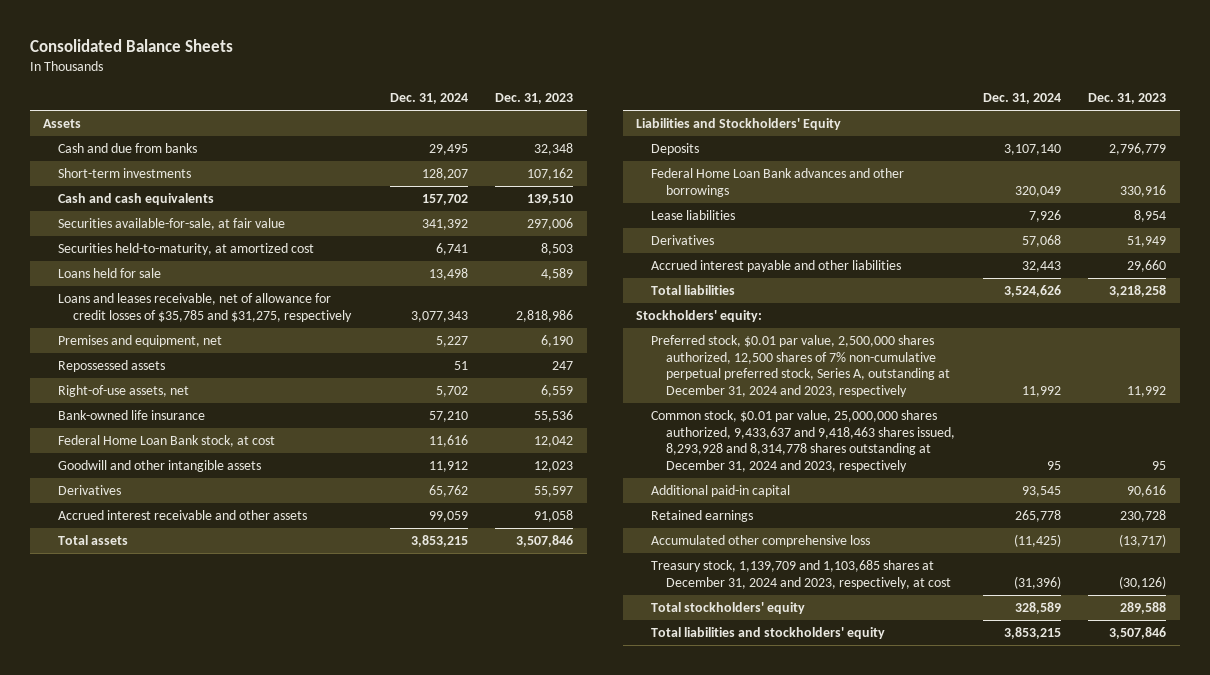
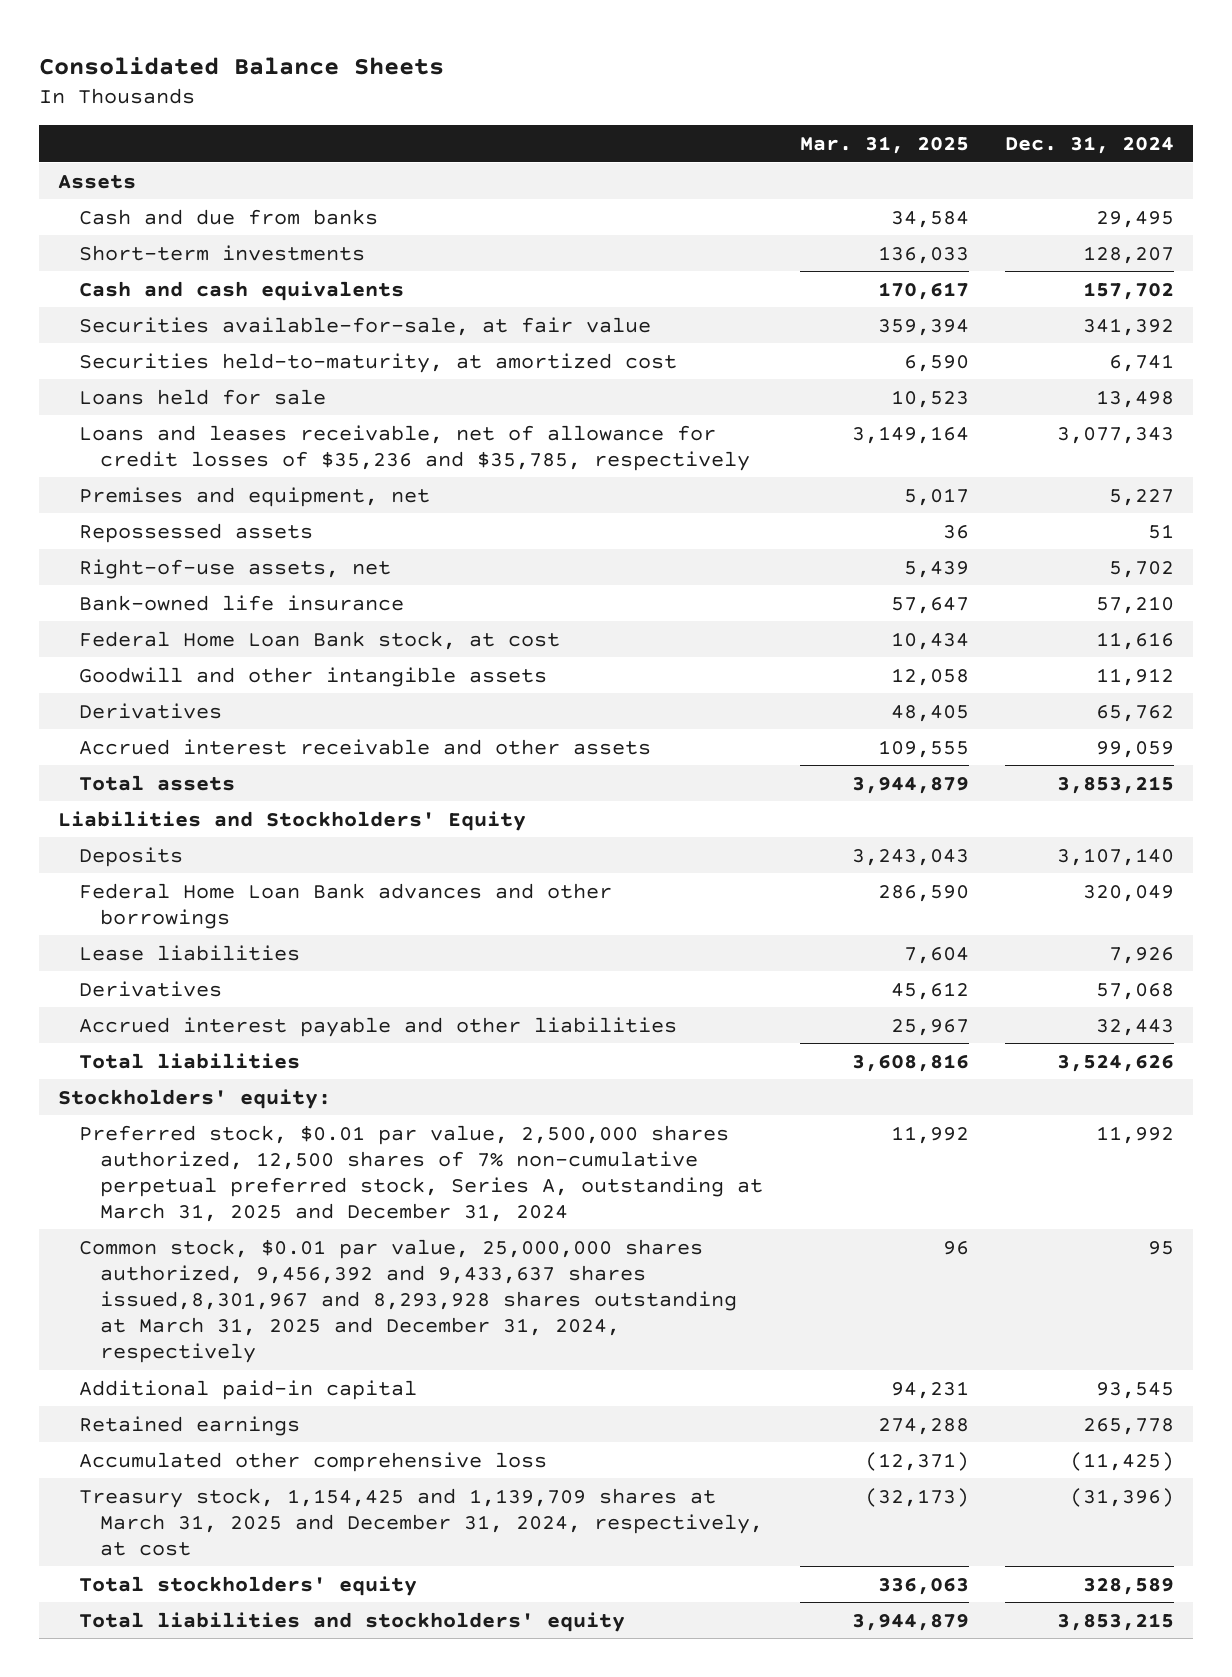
[495,93,574,105] Dec. 31, 2023 -> none
none -> [799,135,969,154] Mar. 31, 2025
[58,293,353,322] Loans and leases receivable, net of allowance for credit losses of $35,785 and $31,275, respectively -> [78,424,750,471] Loans and leases receivable, net of allowance for credit losses of $35,236 and $35,785, respectively
[651,335,951,397] Preferred stock, $0.01 par value, 2,500,000 shares authorized, 12,500 shares of 7% non-cumulative perpetual preferred stock, Series A, outstanding at December 31, 2024 and 2023, respectively -> [78,1124,763,1222] Preferred stock, $0.01 par value, 2,500,000 shares authorized, 12,500 shares of 7% non-cumulative perpetual preferred stock, Series A, outstanding at March 31, 2025 and December 31, 2024
[651,410,956,472] Common stock, $0.01 par value, 25,000,000 shares authorized, 9,433,637 and 9,418,463 shares issued, 8,293,928 and 8,314,778 shares outstanding at December 31, 2024 and 2023, respectively -> [78,1238,737,1363] Common stock, $0.01 par value, 25,000,000 shares authorized, 9,456,392 and 9,433,637 shares issued,8,301,967 and 8,293,928 shares outstanding at March 31, 2025 and December 31, 2024, respectively
[651,560,952,589] Treasury stock, 1,139,709 and 1,103,685 shares at December 31, 2024 and 2023, respectively, at cost -> [78,1487,763,1556] Treasury stock, 1,154,425 and 1,139,709 shares at March 31, 2025 and December 31, 2024, respectively, at cost

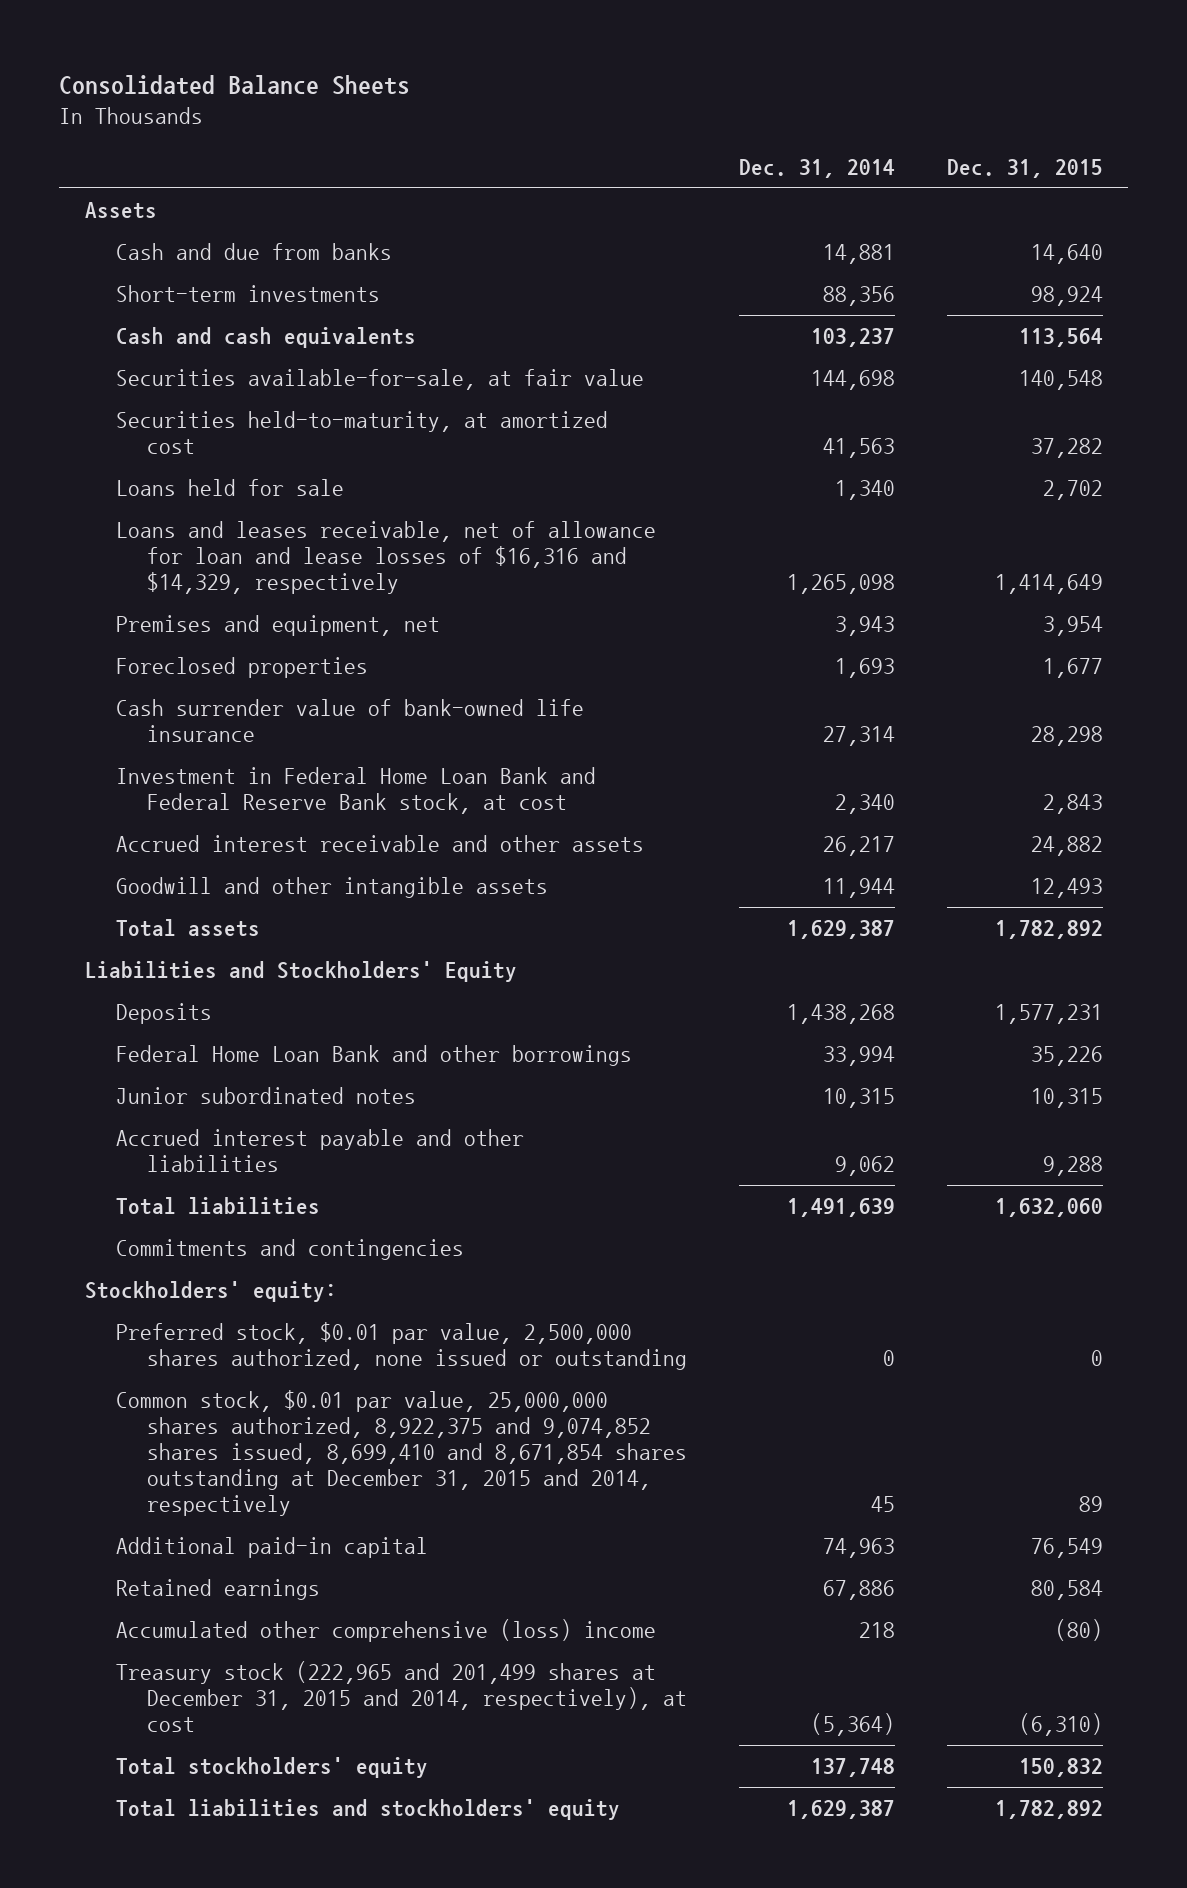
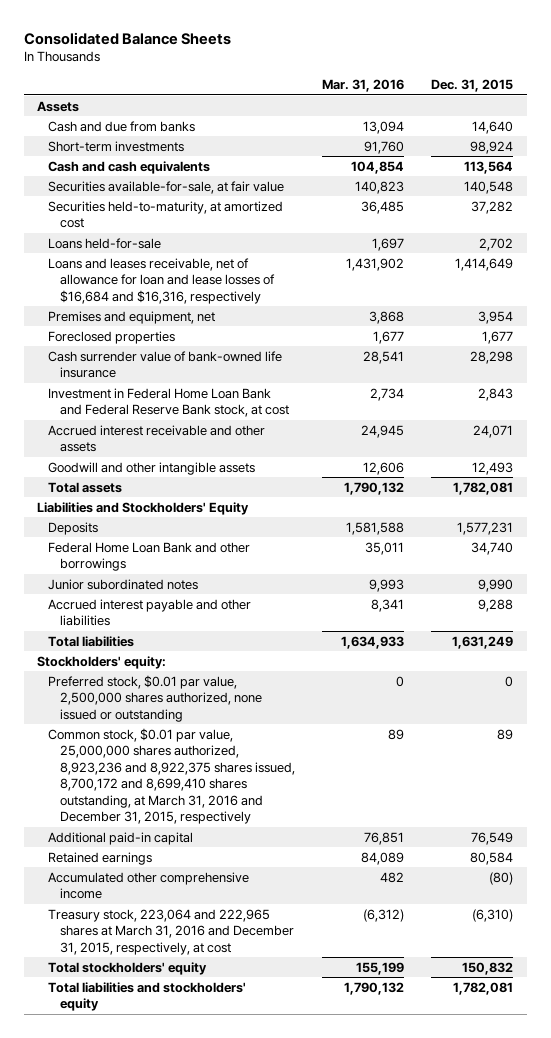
[738,158,895,178] Dec. 31, 2014 -> none
none -> [321,79,404,93] Mar. 31, 2016
[115,479,344,497] Loans held for sale -> [48,237,162,249] Loans held-for-sale
[115,521,656,595] Loans and leases receivable, net of allowance for loan and lease losses of $16,316 and $14,329, respectively -> [48,257,275,304] Loans and leases receivable, net of allowance for loan and lease losses of $16,684 and $16,316, respectively
[1030,836,1103,857] 24,882 -> [473,424,514,438] 24,071
[994,920,1103,940] 1,782,892 -> [453,481,514,495] 1,782,081
[1030,1046,1103,1067] 35,226 -> [471,541,514,555] 34,740
[1030,1088,1103,1109] 10,315 -> [478,578,514,592] 9,990
[115,1239,464,1261] Commitments and contingencies -> none
[994,1198,1103,1218] 1,632,060 -> [452,635,514,649] 1,631,249
[115,1390,688,1517] Common stock, $0.01 par value, 25,000,000 shares authorized, 8,922,375 and 9,074,852 shares issued, 8,699,410 and 8,671,854 shares outstanding at December 31, 2015 and 2014, respectively -> [48,727,295,825] Common stock, $0.01 par value, 25,000,000 shares authorized, 8,923,236 and 8,922,375 shares issued, 8,700,172 and 8,699,410 shares outstanding, at March 31, 2016 and December 31, 2015, respectively
[115,1619,656,1643] Accumulated other comprehensive (loss) income -> [48,871,250,900] Accumulated other comprehensive income
[115,1661,688,1733] Treasury stock (222,965 and 201,499 shares at December 31, 2015 and 2014, respectively), at cost -> [48,908,294,955] Treasury stock, 223,064 and 222,965 shares at March 31, 2016 and December 31, 2015, respectively, at cost
[994,1800,1103,1820] 1,782,892 -> [453,981,514,995] 1,782,081

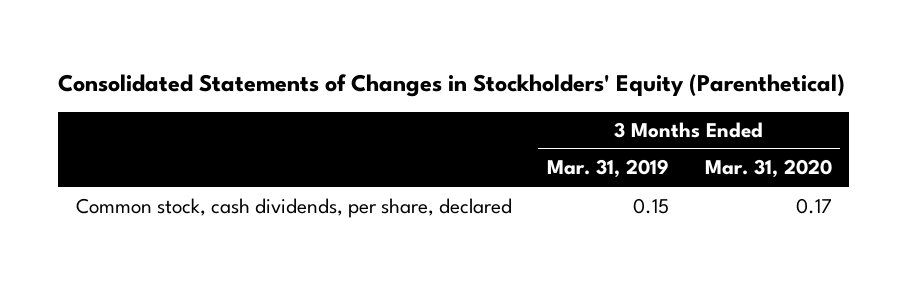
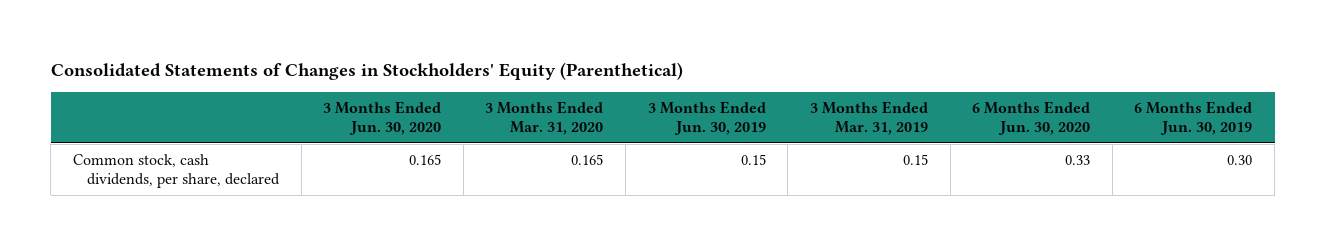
none -> [323,100,442,135] 3 Months Ended Jun. 30, 2020
none -> [647,100,766,135] 3 Months Ended Jun. 30, 2019
none -> [972,100,1091,135] 6 Months Ended Jun. 30, 2020
none -> [1134,100,1253,135] 6 Months Ended Jun. 30, 2019
[795,197,832,214] 0.17 -> [571,154,604,166] 0.165

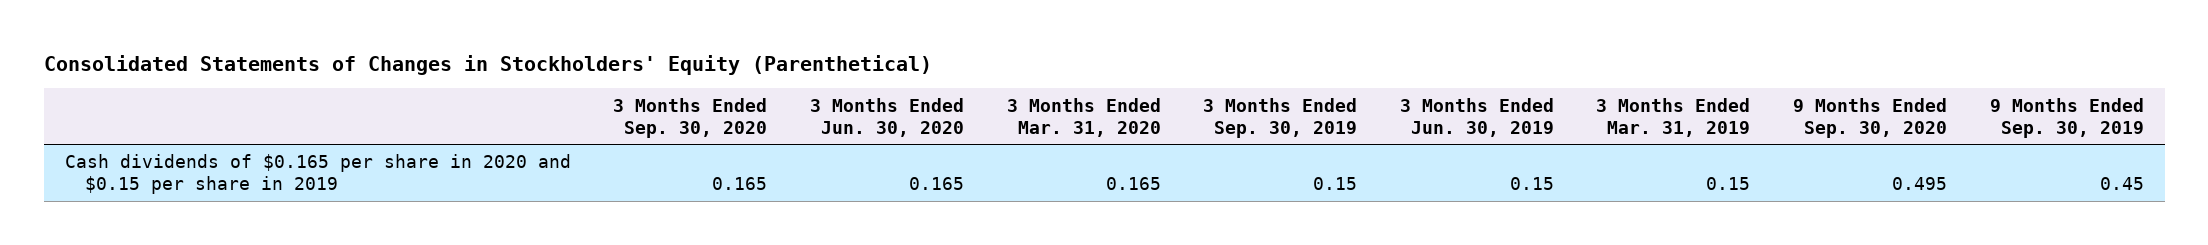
[972,100,1091,135] 6 Months Ended Jun. 30, 2020 -> none
[1134,100,1253,135] 6 Months Ended Jun. 30, 2019 -> none
none -> [613,97,768,138] 3 Months Ended Sep. 30, 2020
none -> [1203,97,1358,138] 3 Months Ended Sep. 30, 2019
none -> [1792,97,1947,138] 9 Months Ended Sep. 30, 2020
none -> [1989,97,2144,138] 9 Months Ended Sep. 30, 2019
[72,154,280,189] Common stock, cash dividends, per share, declared -> [64,154,571,195] Cash dividends of $0.165 per share in 2020 and $0.15 per share in 2019

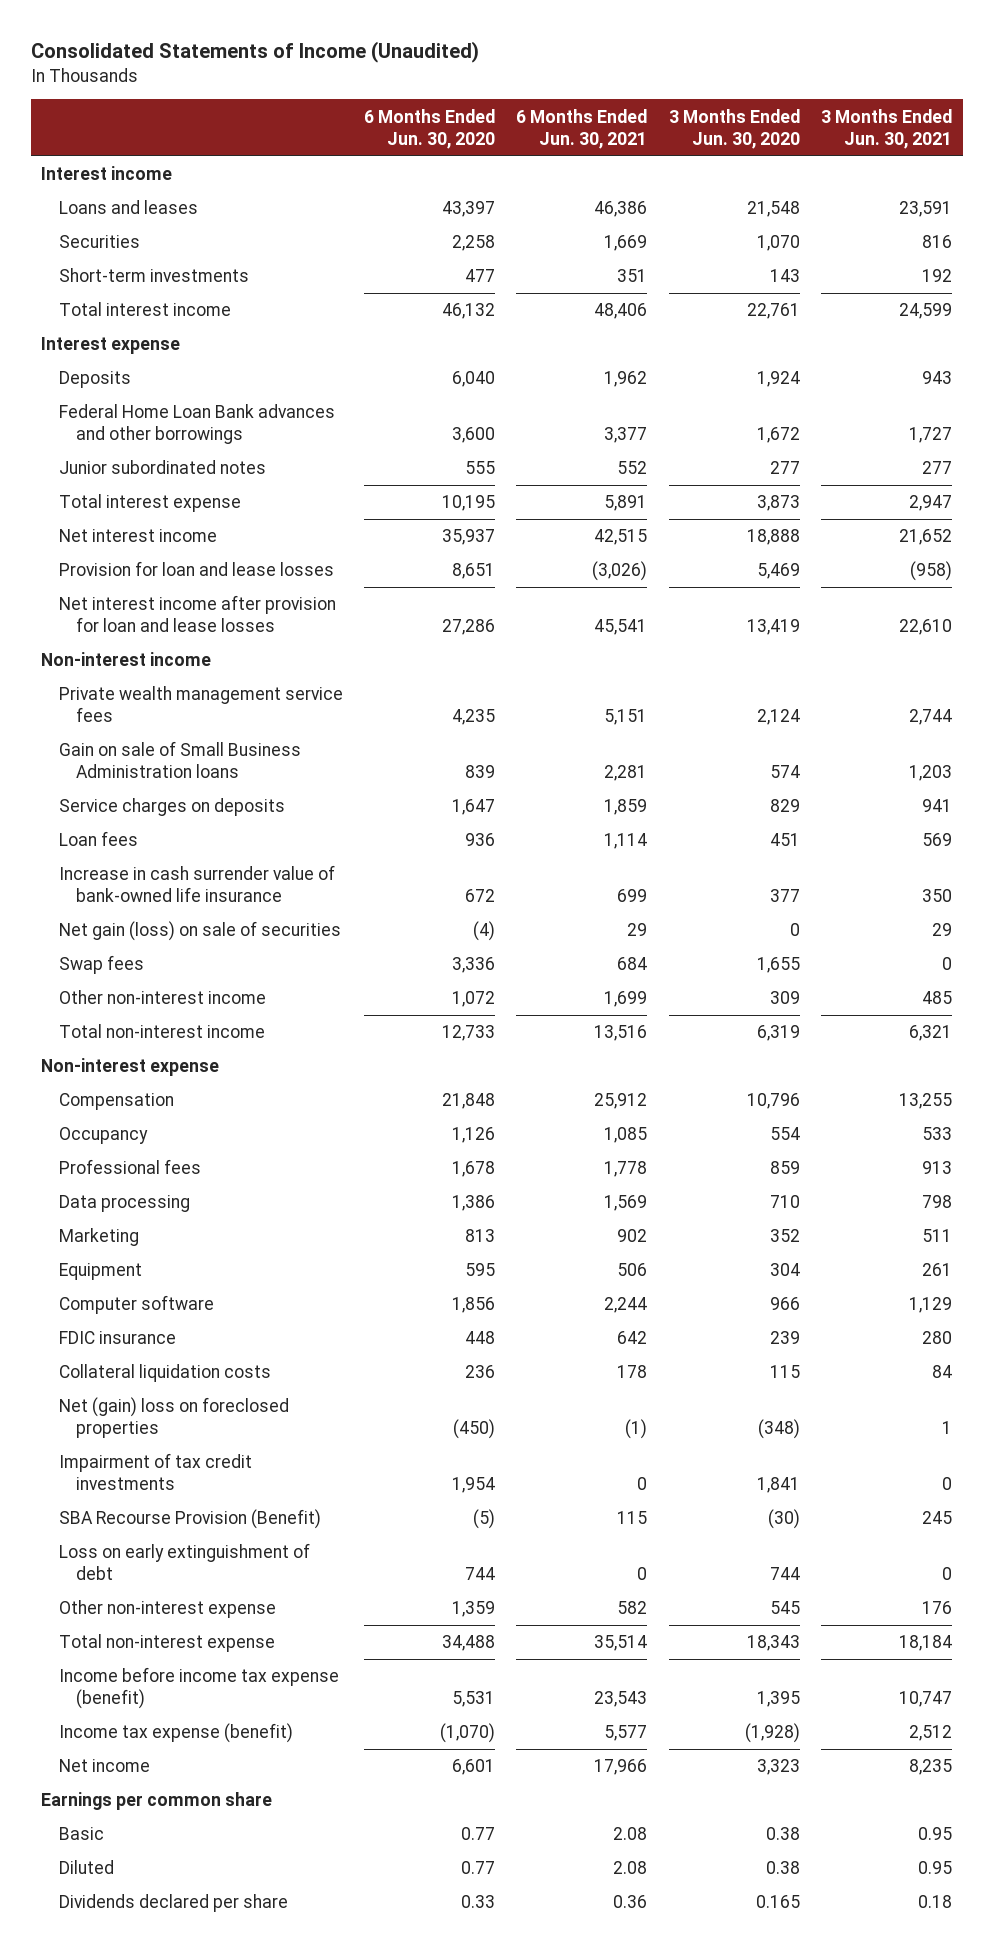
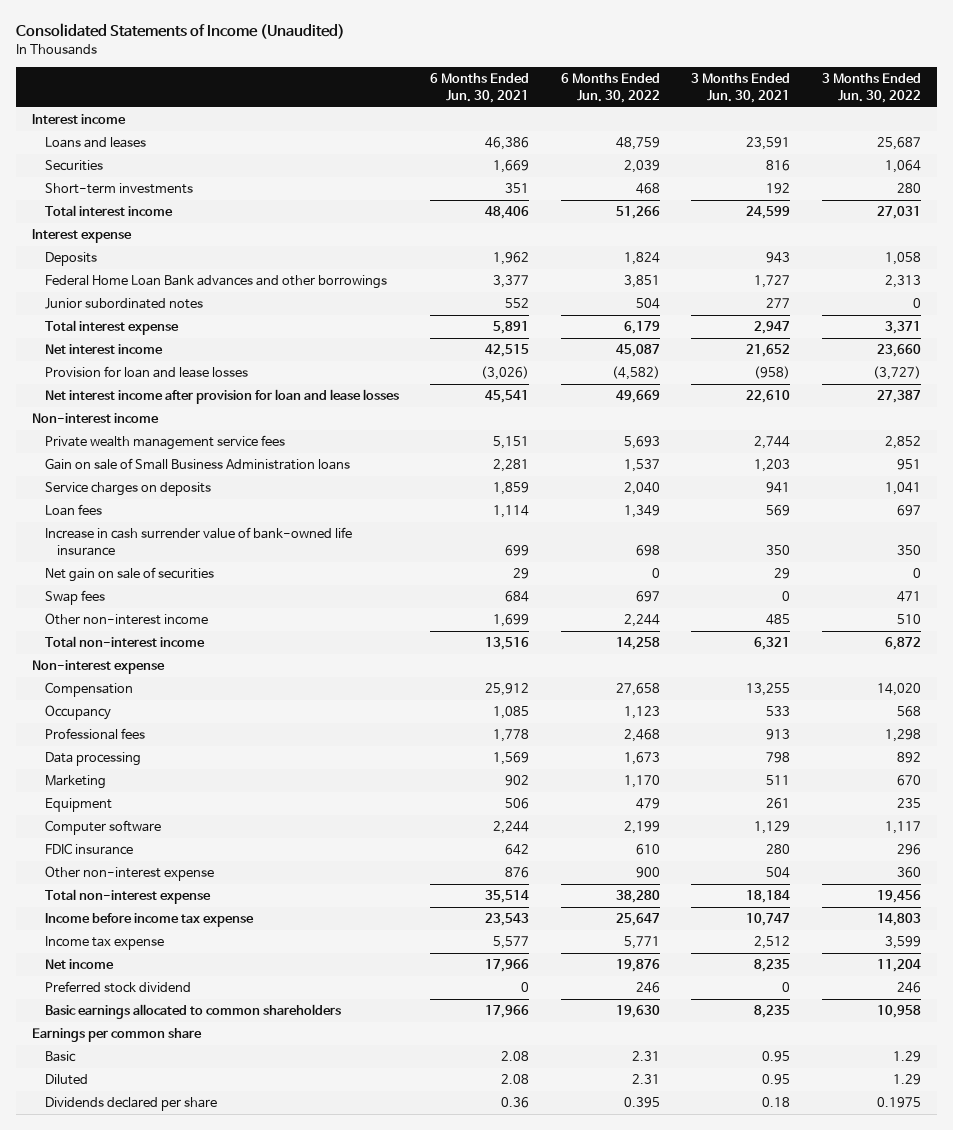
[363,108,495,149] 6 Months Ended Jun. 30, 2020 -> none
[668,108,800,149] 3 Months Ended Jun. 30, 2020 -> none
none -> [560,73,660,103] 6 Months Ended Jun. 30, 2022
none -> [821,73,921,103] 3 Months Ended Jun. 30, 2022
[58,921,341,942] Net gain (loss) on sale of securities -> [44,567,214,583] Net gain on sale of securities
[58,1364,271,1383] Collateral liquidation costs -> none
[58,1397,289,1439] Net (gain) loss on foreclosed properties -> none
[58,1453,252,1491] Impairment of tax credit investments -> none
[58,1509,321,1530] SBA Recourse Provision (Benefit) -> none
[58,1543,310,1581] Loss on early extinguishment of debt -> none
[617,1601,648,1615] 582 -> [505,867,530,879] 876
[921,1601,952,1615] 176 -> [766,867,791,879] 504
[58,1667,339,1710] Income before income tax expense (benefit) -> [44,913,254,928] Income before income tax expense
[58,1723,293,1744] Income tax expense (benefit) -> [44,936,164,951] Income tax expense
none -> [44,981,191,994] Preferred stock dividend
none -> [44,1004,341,1020] Basic earnings allocated to common shareholders

